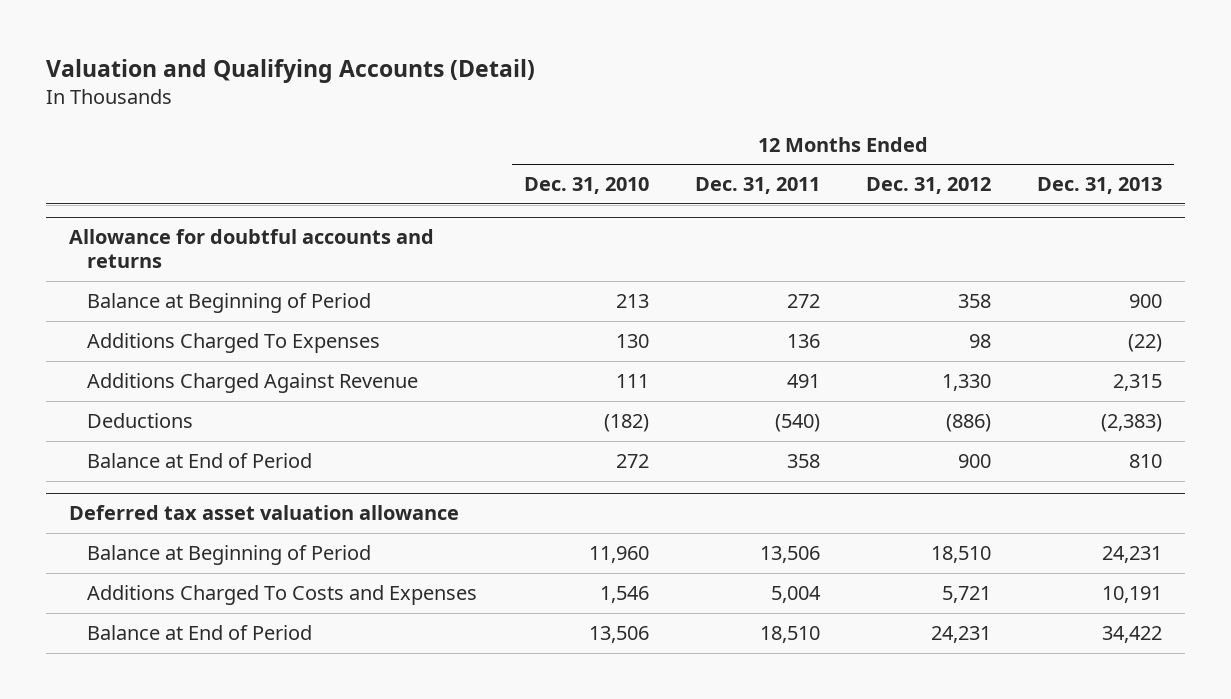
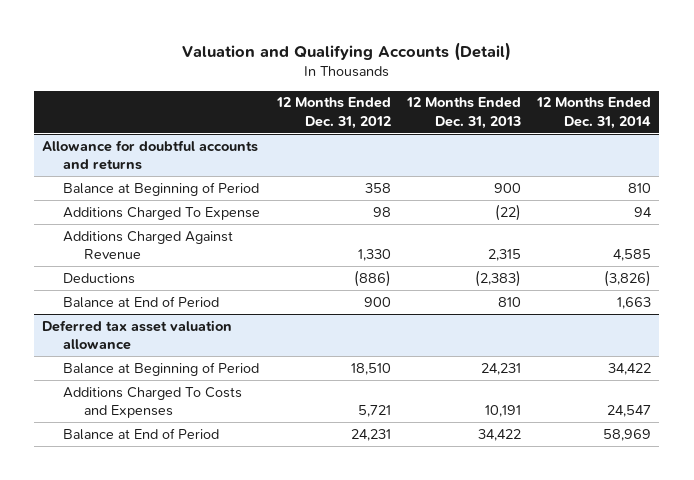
[523,177,649,195] Dec. 31, 2010 -> none
[694,177,820,195] Dec. 31, 2011 -> none
none -> [536,97,652,129] 12 Months Ended Dec. 31, 2014
[87,333,381,354] Additions Charged To Expenses -> [63,206,261,220] Additions Charged To Expense

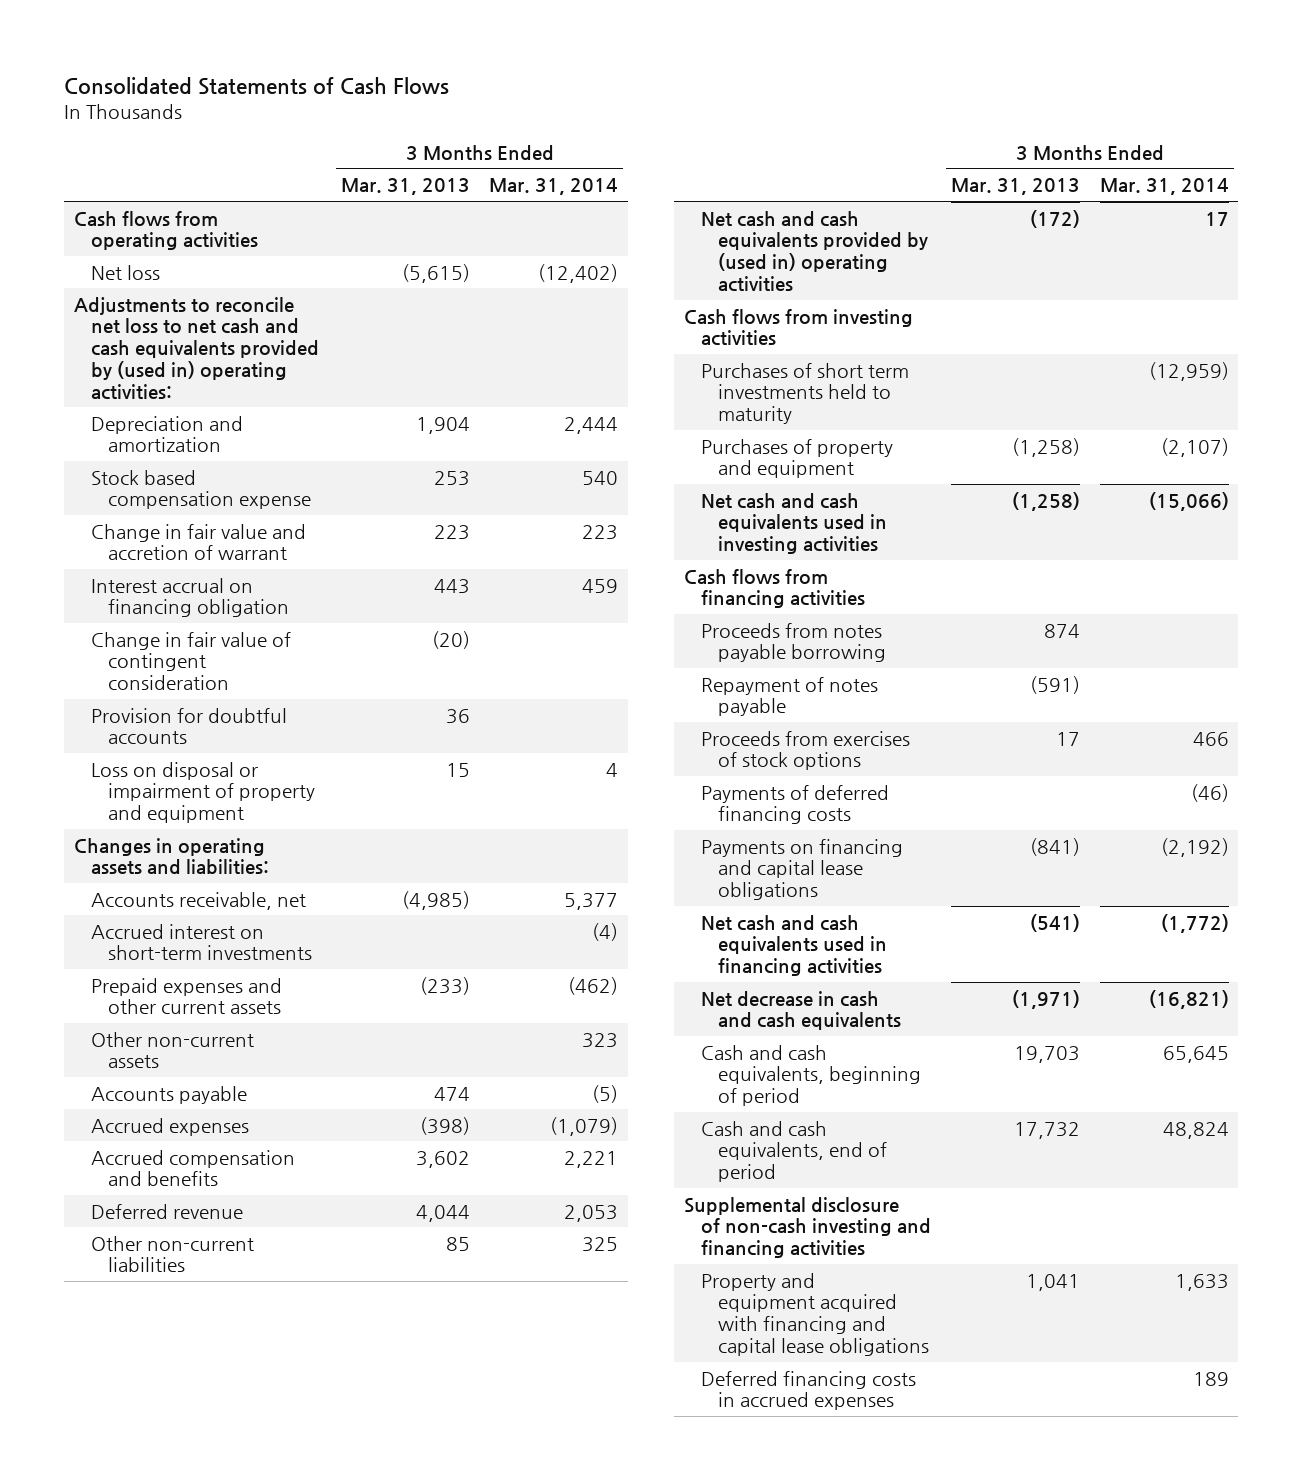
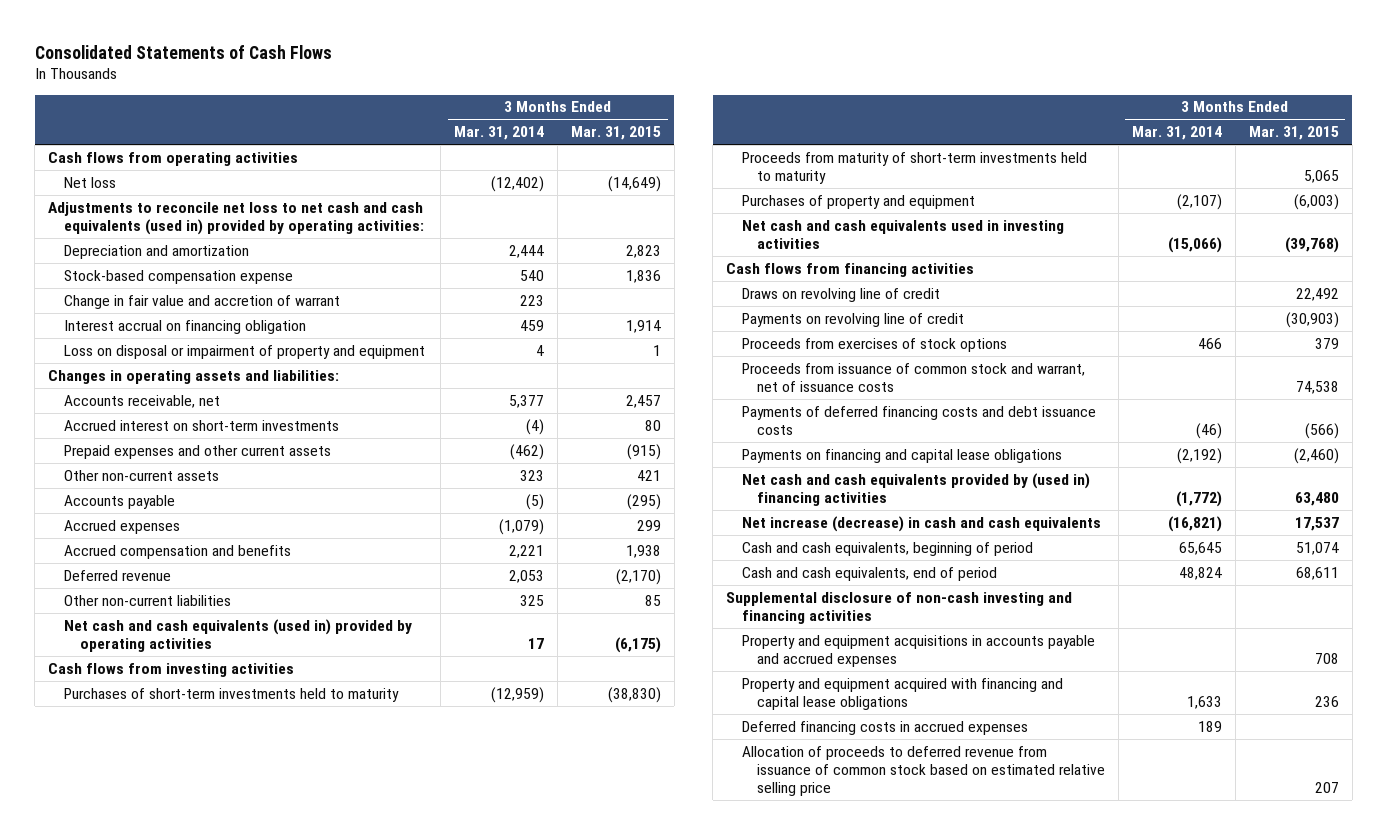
[340,178,470,196] Mar. 31, 2013 -> none
none -> [571,126,662,141] Mar. 31, 2015
[74,296,320,400] Adjustments to reconcile net loss to net cash and cash equivalents provided by (used in) operating activities: -> [48,201,424,236] Adjustments to reconcile net loss to net cash and cash equivalents (used in) provided by operating activities:
[91,469,311,510] Stock based compensation expense -> [63,269,293,284] Stock-based compensation expense
[91,631,292,691] Change in fair value of contingent consideration -> none
[91,707,288,745] Provision for doubtful accounts -> none
[701,210,928,292] Net cash and cash equivalents provided by (used in) operating activities -> [63,618,412,653] Net cash and cash equivalents (used in) provided by operating activities
[701,362,910,425] Purchases of short term investments held to maturity -> [63,687,399,702] Purchases of short-term investments held to maturity
none -> [741,151,1087,185] Proceeds from maturity of short-term investments held to maturity
[701,622,886,663] Proceeds from notes payable borrowing -> none
[701,676,879,717] Repayment of notes payable -> none
none -> [741,287,940,302] Draws on revolving line of credit
none -> [741,312,964,327] Payments on revolving line of credit
none -> [741,362,1085,393] Proceeds from issuance of common stock and warrant, net of issuance costs
[701,784,890,825] Payments of deferred financing costs -> [741,405,1096,436] Payments of deferred financing costs and debt issuance costs
[701,914,887,977] Net cash and cash equivalents used in financing activities -> [741,472,1090,507] Net cash and cash equivalents provided by (used in) financing activities
[701,990,901,1031] Net decrease in cash and cash equivalents -> [741,515,1101,532] Net increase (decrease) in cash and cash equivalents
none -> [741,634,1095,668] Property and equipment acquisitions in accounts payable and accrued expenses
none -> [741,745,1106,797] Allocation of proceeds to deferred revenue from issuance of common stock based on estimated relative selling price

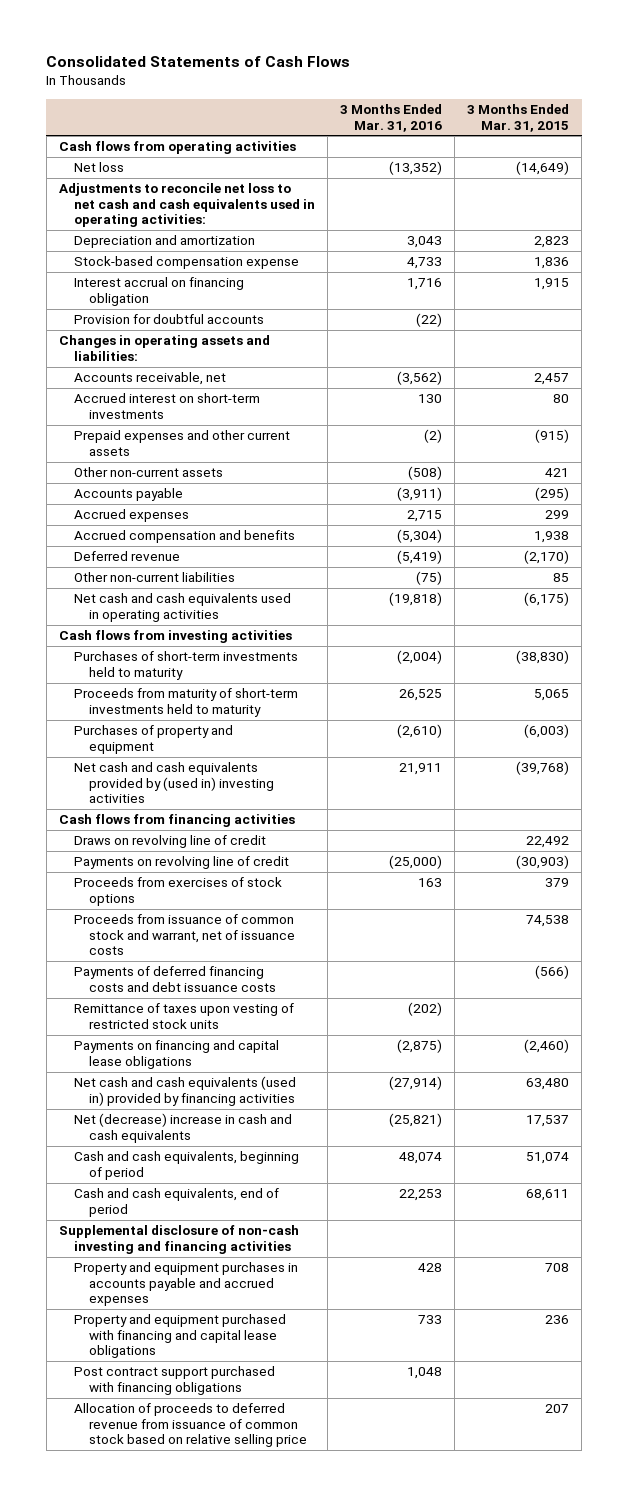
[454,126,545,141] Mar. 31, 2014 -> none
none -> [340,103,443,132] 3 Months Ended Mar. 31, 2016
[48,201,424,236] Adjustments to reconcile net loss to net cash and cash equivalents (used in) provided by operating activities: -> [58,183,315,228] Adjustments to reconcile net loss to net cash and cash equivalents used in operating activities:
[63,294,340,309] Change in fair value and accretion of warrant -> none
[63,344,425,359] Loss on disposal or impairment of property and equipment -> none
[626,319,662,333] 1,914 -> [534,278,570,291] 1,915
none -> [73,314,264,325] Provision for doubtful accounts
[63,618,412,653] Net cash and cash equivalents (used in) provided by operating activities -> [73,593,291,622] Net cash and cash equivalents used in operating activities
[741,219,1064,250] Net cash and cash equivalents used in investing activities -> [73,762,275,804] Net cash and cash equivalents provided by (used in) investing activities
none -> [73,1003,294,1029] Remittance of taxes upon vesting of restricted stock units
[741,472,1090,507] Net cash and cash equivalents provided by (used in) financing activities -> [73,1076,296,1106] Net cash and cash equivalents (used in) provided by financing activities
[741,515,1101,532] Net increase (decrease) in cash and cash equivalents -> [73,1113,292,1143] Net (decrease) increase in cash and cash equivalents
[741,720,1028,735] Deferred financing costs in accrued expenses -> none
[741,634,1095,668] Property and equipment acquisitions in accounts payable and accrued expenses -> [73,1262,298,1307] Property and equipment purchases in accounts payable and accrued expenses
[741,677,1063,711] Property and equipment acquired with financing and capital lease obligations -> [73,1314,286,1359] Property and equipment purchased with financing and capital lease obligations
none -> [73,1366,275,1395] Post contract support purchased with financing obligations
[741,745,1106,797] Allocation of proceeds to deferred revenue from issuance of common stock based on estimated relative selling price -> [73,1403,308,1448] Allocation of proceeds to deferred revenue from issuance of common stock based on relative selling price

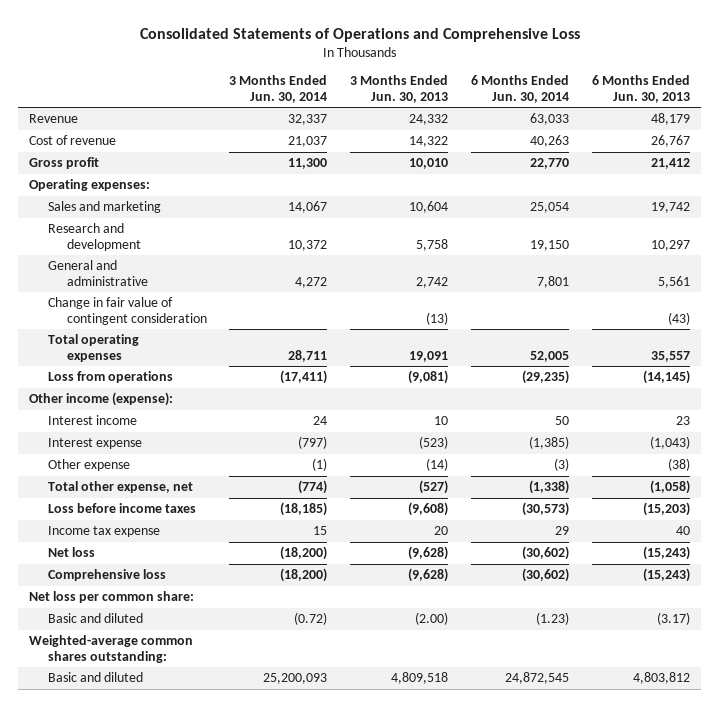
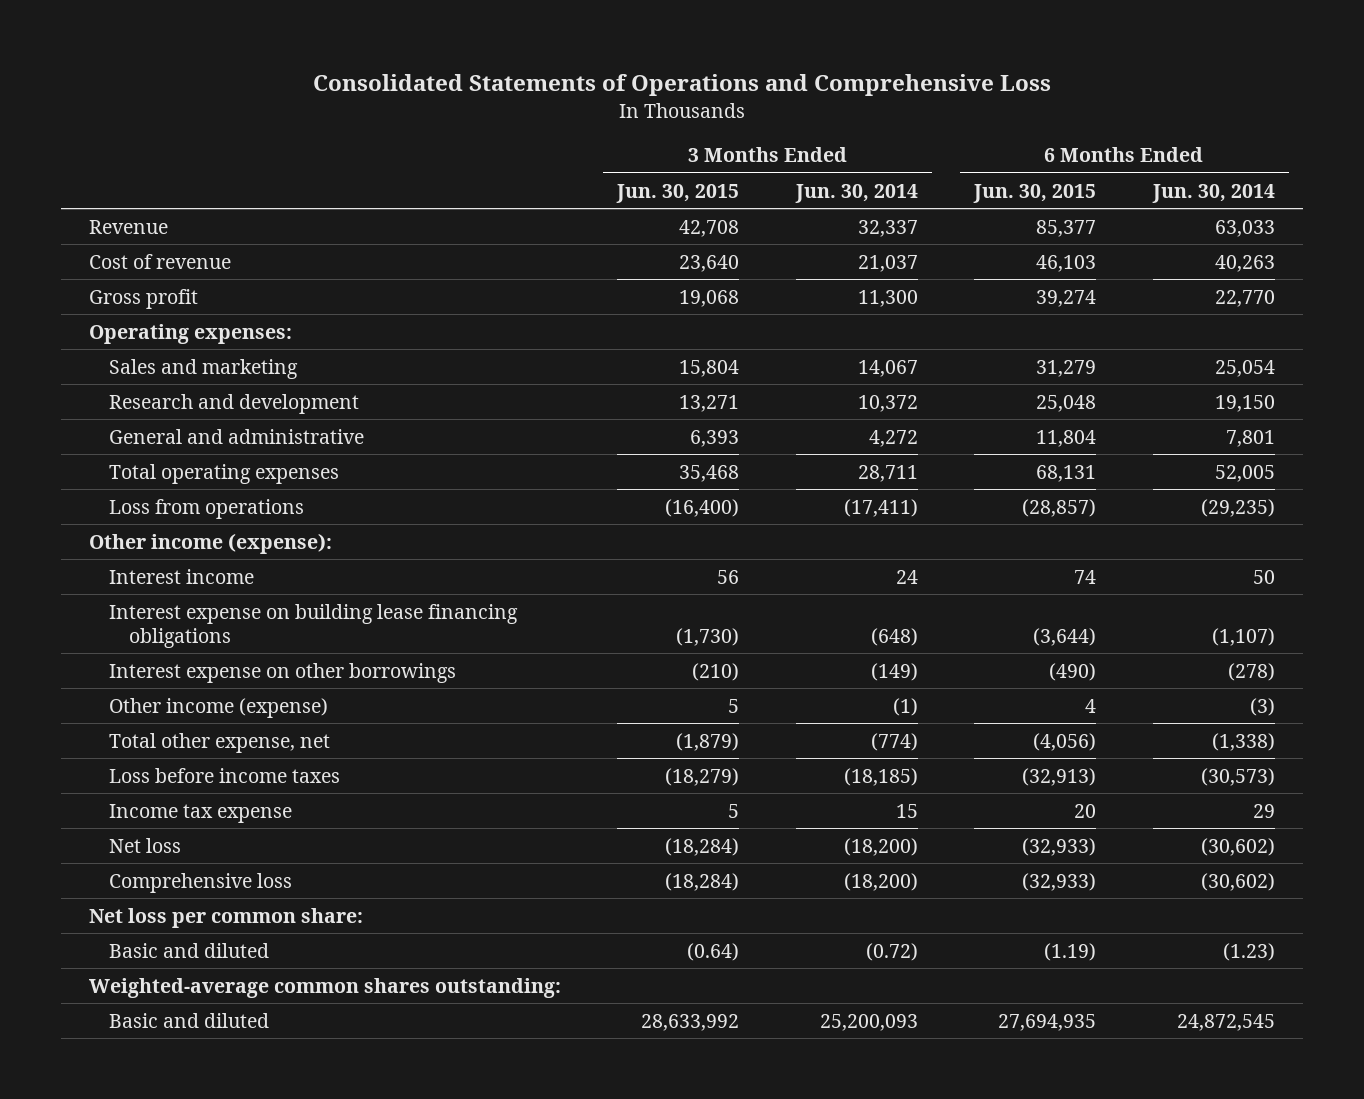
[350,75,449,103] 3 Months Ended Jun. 30, 2013 -> none
[591,75,690,103] 6 Months Ended Jun. 30, 2013 -> none
none -> [616,183,740,203] Jun. 30, 2015
none -> [973,183,1097,203] Jun. 30, 2015
[47,297,207,325] Change in fair value of contingent consideration -> none
[47,438,142,450] Interest expense -> none
none -> [108,603,518,648] Interest expense on building lease financing obligations
none -> [108,662,456,683] Interest expense on other borrowings
[47,459,130,472] Other expense -> [108,697,328,718] Other income (expense)

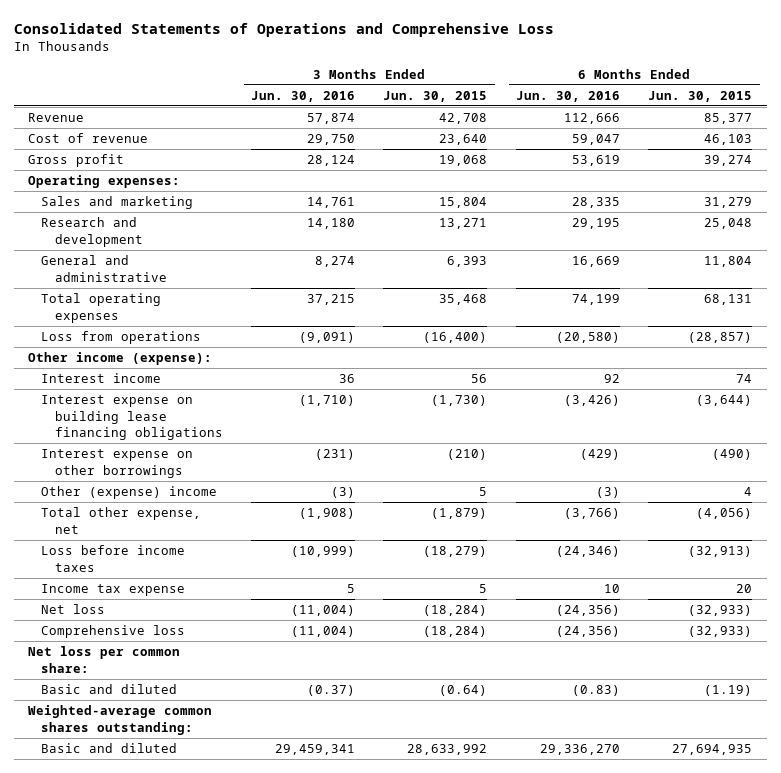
[794,183,918,203] Jun. 30, 2014 -> none
[1151,183,1275,203] Jun. 30, 2014 -> none
none -> [251,90,356,102] Jun. 30, 2016
none -> [515,90,620,102] Jun. 30, 2016
[108,697,328,718] Other income (expense) -> [41,486,218,500] Other (expense) income

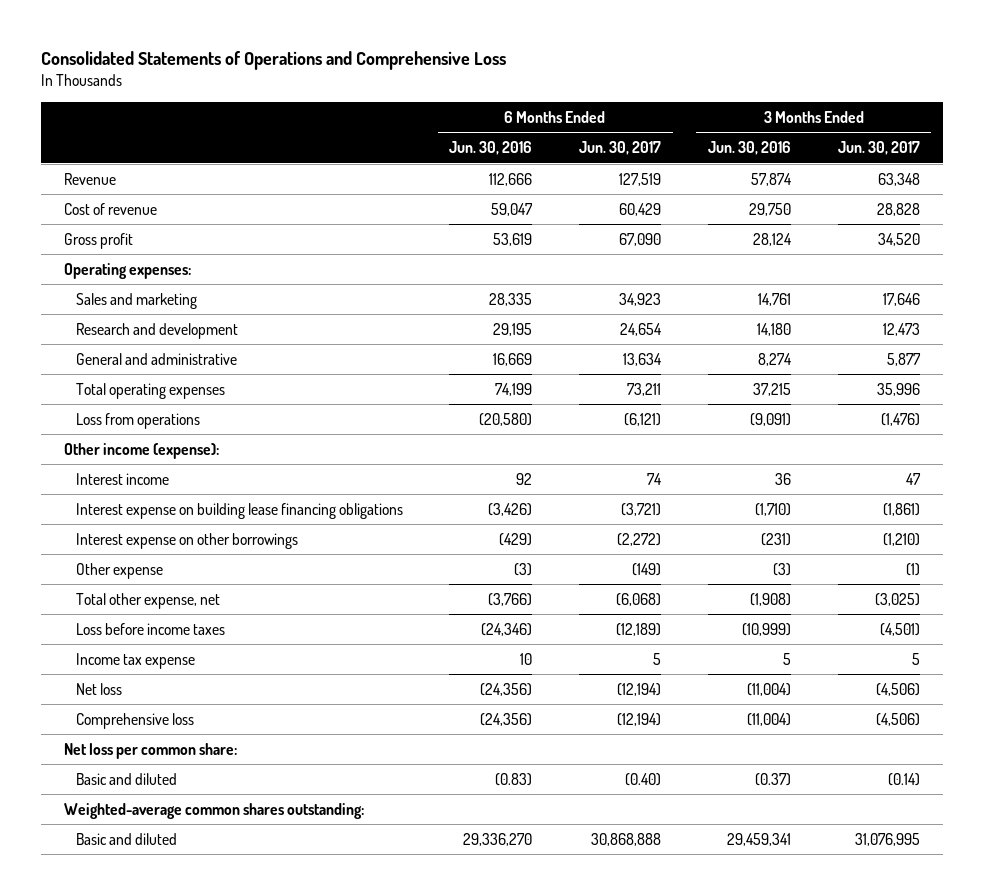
[383,90,488,102] Jun. 30, 2015 -> none
[648,90,753,102] Jun. 30, 2015 -> none
none -> [579,141,662,156] Jun. 30, 2017
none -> [837,141,920,156] Jun. 30, 2017
[41,486,218,500] Other (expense) income -> [75,562,163,579] Other expense

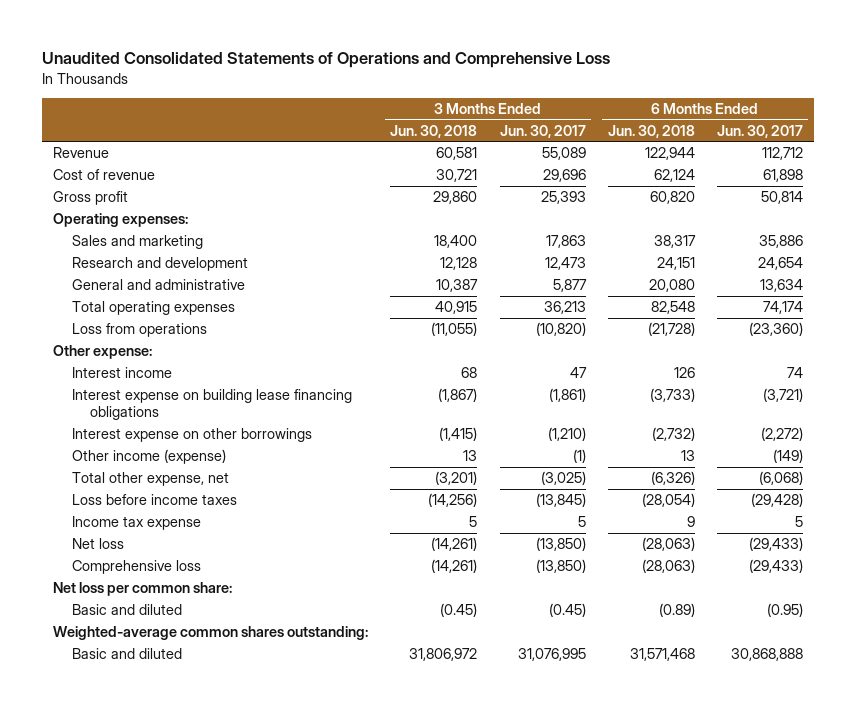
[40,51,506,71] Consolidated Statements of Operations and Comprehensive Loss -> [42,52,611,69] Unaudited Consolidated Statements of Operations and Comprehensive Loss
[449,141,533,156] Jun. 30, 2016 -> none
[707,141,791,156] Jun. 30, 2016 -> none
none -> [390,124,478,138] Jun. 30, 2018
none -> [607,124,695,138] Jun. 30, 2018
[619,172,662,186] 127,519 -> [761,147,803,161] 112,712
[877,172,920,186] 63,348 -> [541,147,586,161] 55,089
[619,202,662,216] 60,429 -> [762,169,803,183] 61,898
[876,202,920,216] 28,828 -> [542,169,586,183] 29,696
[619,232,662,246] 67,090 -> [760,191,803,205] 50,814
[877,232,920,246] 34,520 -> [540,191,586,205] 25,393
[619,292,662,306] 34,923 -> [758,235,803,249] 35,886
[882,292,920,306] 17,646 -> [545,235,586,249] 17,863
[627,382,662,396] 73,211 -> [762,301,803,315] 74,174
[876,382,920,396] 35,996 -> [543,301,586,315] 36,213
[624,412,662,426] (6,121) -> [748,322,803,337] (23,360)
[880,412,920,426] (1,476) -> [535,322,586,337] (10,820)
[64,442,220,459] Other income (expense): -> [53,345,153,360] Other expense:
[75,562,163,579] Other expense -> [71,449,226,465] Other income (expense)
[616,622,662,636] (12,189) -> [750,493,803,508] (29,428)
[879,622,920,636] (4,501) -> [535,493,586,508] (13,845)
[617,682,662,696] (12,194) -> [748,537,803,552] (29,433)
[875,682,920,696] (4,506) -> [535,537,586,552] (13,850)
[617,712,662,726] (12,194) -> [748,559,803,574] (29,433)
[875,712,920,726] (4,506) -> [535,559,586,574] (13,850)
[625,772,662,786] (0.40) -> [766,603,803,618] (0.95)
[887,772,920,786] (0.14) -> [548,603,586,618] (0.45)

